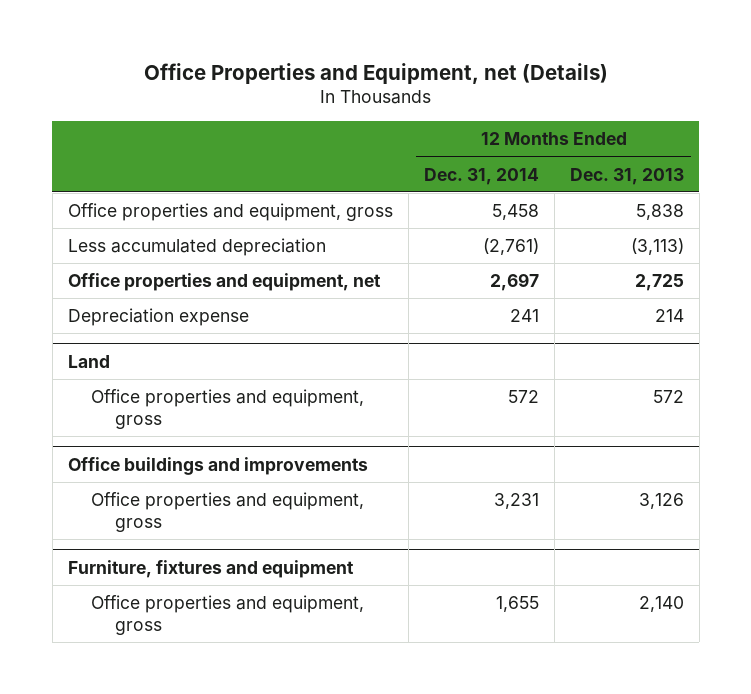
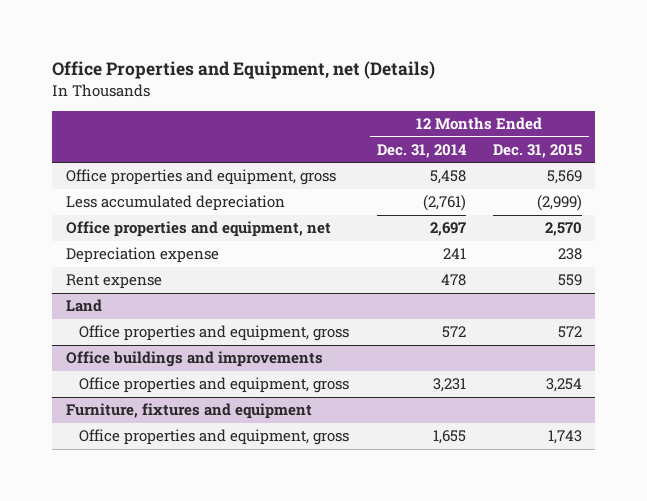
[569,167,684,185] Dec. 31, 2013 -> none
none -> [492,143,582,158] Dec. 31, 2015
none -> [65,274,162,290] Rent expense

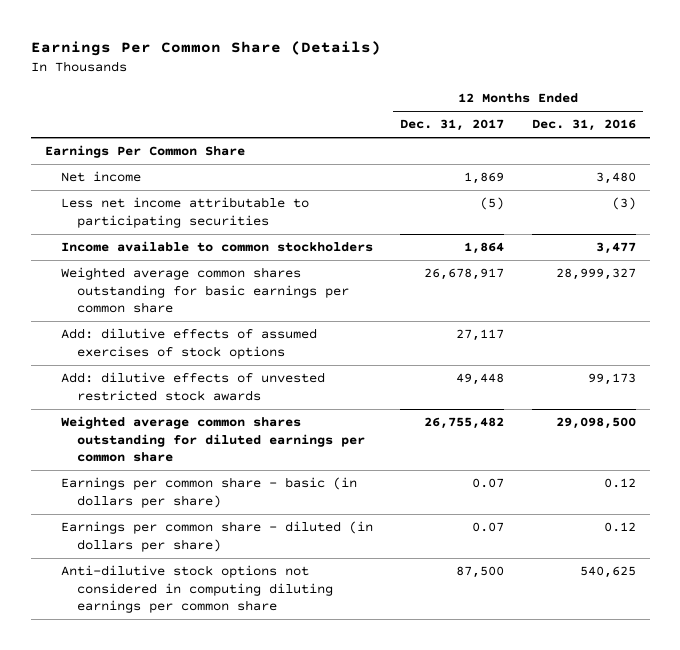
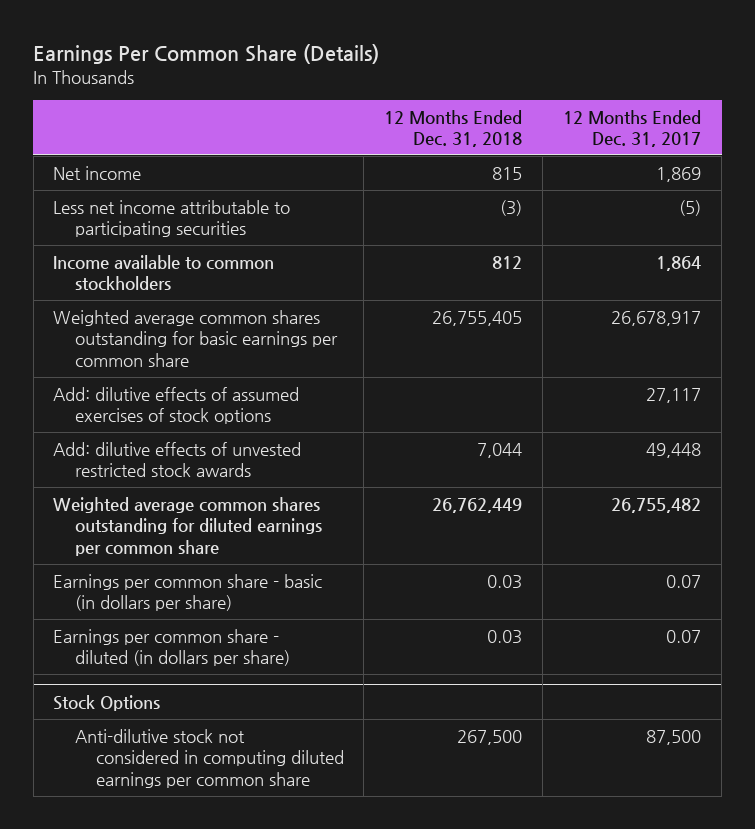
[531,119,636,132] Dec. 31, 2016 -> none
none -> [384,109,523,148] 12 Months Ended Dec. 31, 2018
[44,145,245,159] Earnings Per Common Share -> none
none -> [53,694,161,711] Stock Options
[60,565,333,614] Anti-dilutive stock options not considered in computing diluting earnings per common share -> [74,728,344,789] Anti-dilutive stock not considered in computing diluted earnings per common share

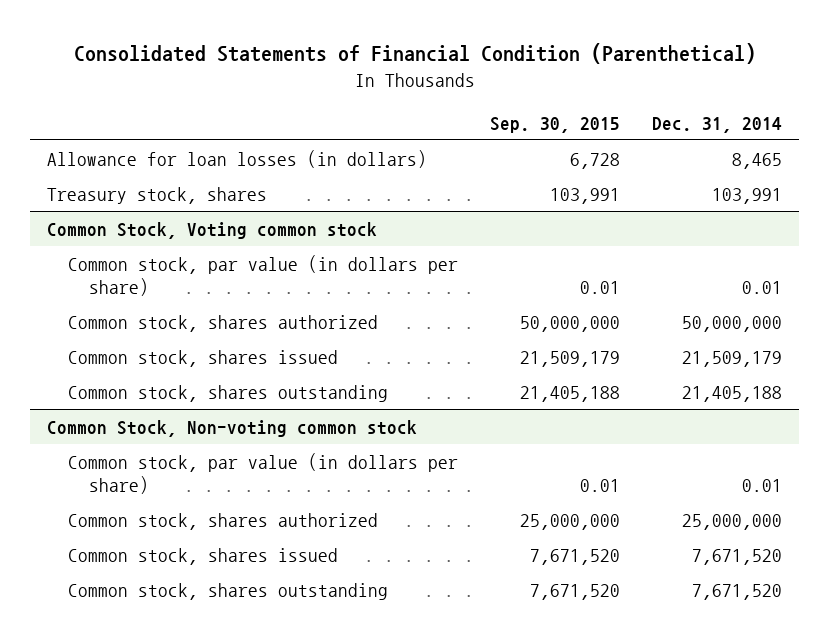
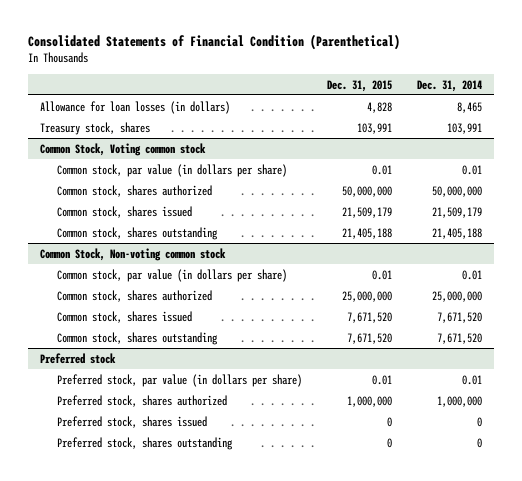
[490,116,621,133] Sep. 30, 2015 -> none
none -> [327,79,393,92] Dec. 31, 2015
none -> [39,352,116,364] Preferred stock
none -> [57,373,303,387] Preferred stock, par value (in dollars per share)
none -> [57,394,228,407] Preferred stock, shares authorized
none -> [57,415,208,428] Preferred stock, shares issued
none -> [57,436,234,450] Preferred stock, shares outstanding

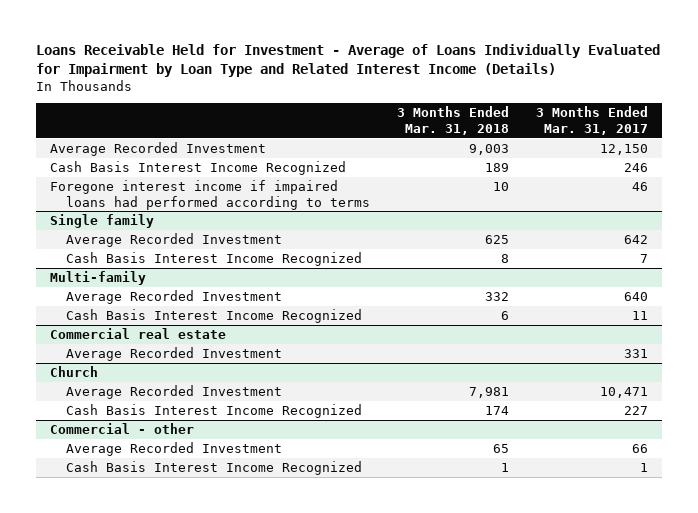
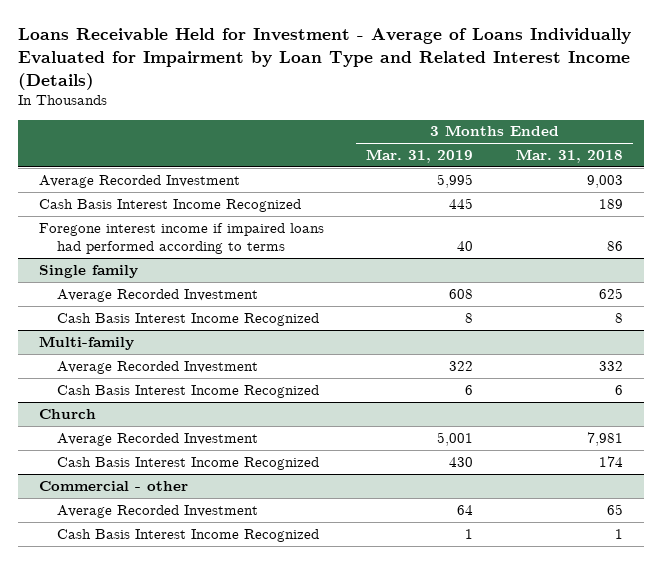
[536,106,649,136] 3 Months Ended Mar. 31, 2017 -> none
none -> [366,148,474,163] Mar. 31, 2019
[493,181,510,191] 10 -> [606,241,623,252] 86
[49,327,226,339] Commercial real estate -> none
[66,346,283,361] Average Recorded Investment -> none

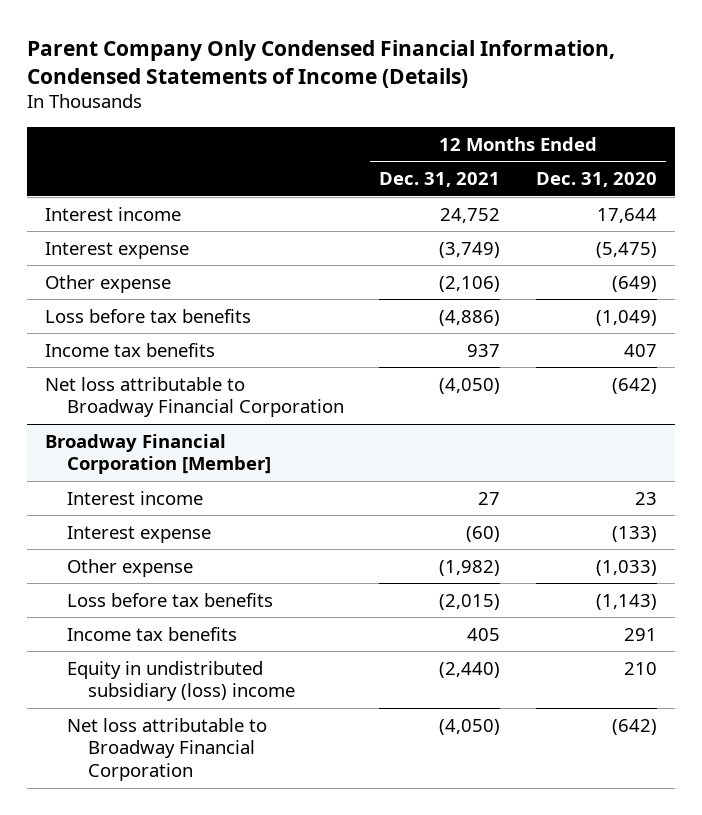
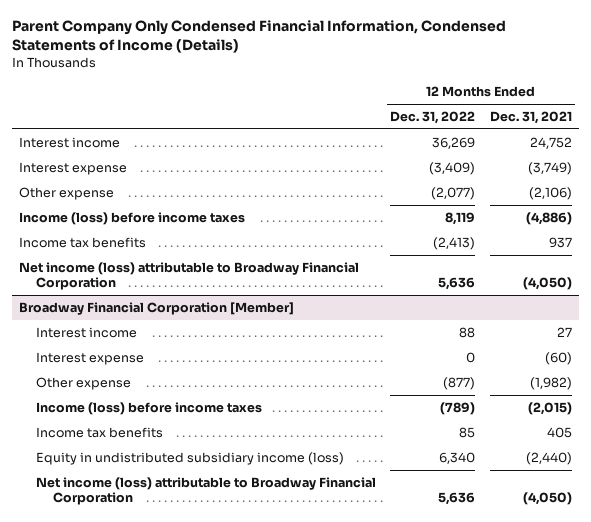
[535,171,657,187] Dec. 31, 2020 -> none
none -> [390,110,476,124] Dec. 31, 2022
[44,308,251,323] Loss before tax benefits -> [19,211,246,225] Income (loss) before income taxes
[44,376,344,418] Net loss attributable to Broadway Financial Corporation -> [19,261,360,291] Net income (loss) attributable to Broadway Financial Corporation
[66,592,273,607] Loss before tax benefits -> [35,401,262,415] Income (loss) before income taxes
[66,660,296,702] Equity in undistributed subsidiary (loss) income -> [35,451,344,465] Equity in undistributed subsidiary income (loss)
[66,717,267,781] Net loss attributable to Broadway Financial Corporation -> [35,476,376,506] Net income (loss) attributable to Broadway Financial Corporation

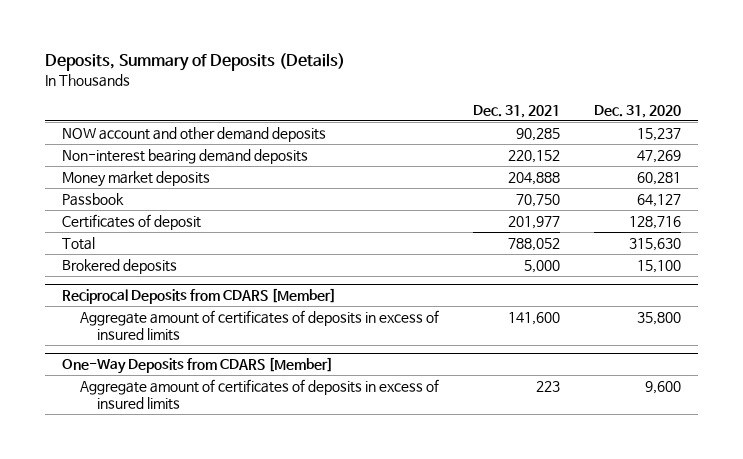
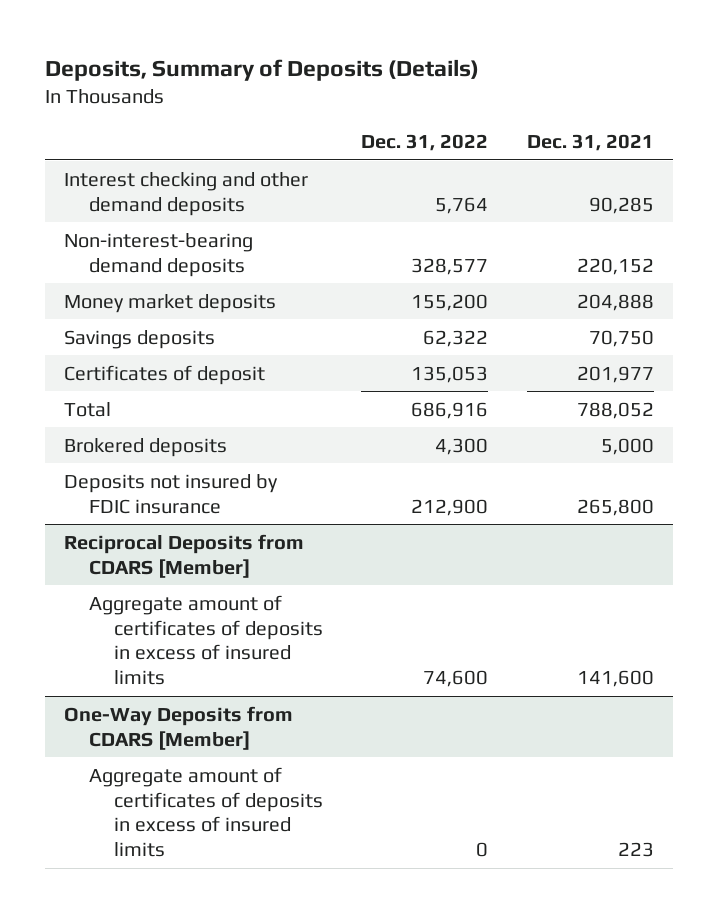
[594,104,682,118] Dec. 31, 2020 -> none
none -> [361,134,489,152] Dec. 31, 2022
[62,126,327,142] NOW account and other demand deposits -> [64,171,309,216] Interest checking and other demand deposits
[62,148,309,164] Non-interest bearing demand deposits -> [64,232,254,277] Non-interest-bearing demand deposits
[62,192,125,206] Passbook -> [64,329,216,349] Savings deposits
none -> [64,473,279,514] Deposits not insured by FDIC insurance

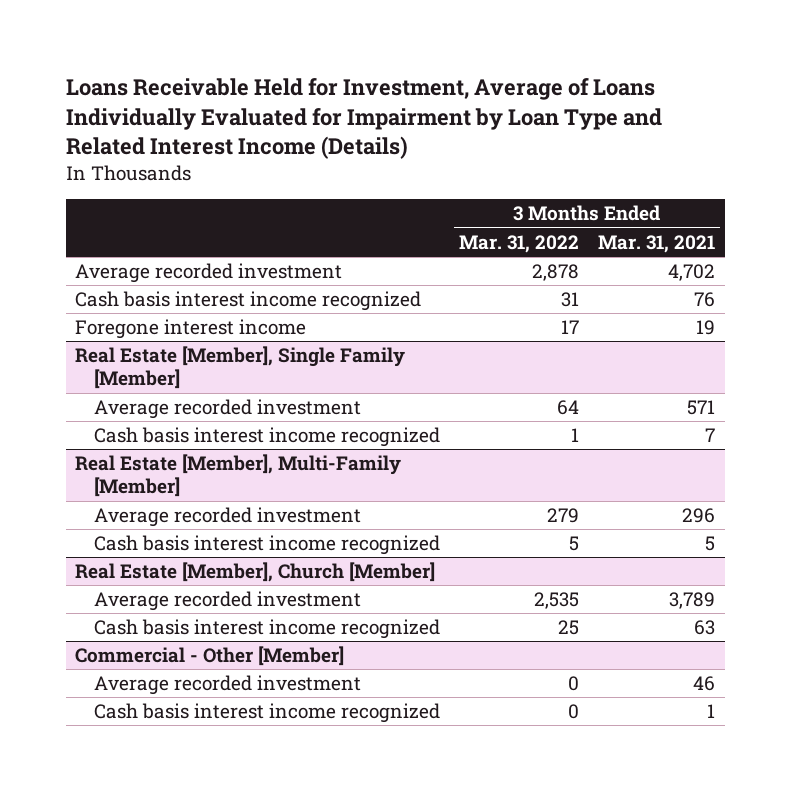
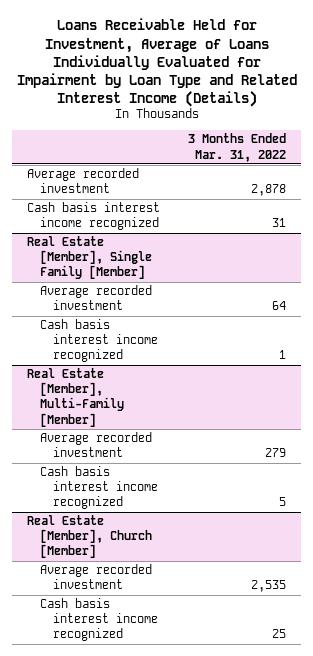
[598,234,716,253] Mar. 31, 2021 -> none
[75,319,307,340] Foregone interest income -> none
[75,646,345,667] Commercial - Other [Member] -> none
[93,675,361,696] Average recorded investment -> none
[93,703,440,724] Cash basis interest income recognized -> none

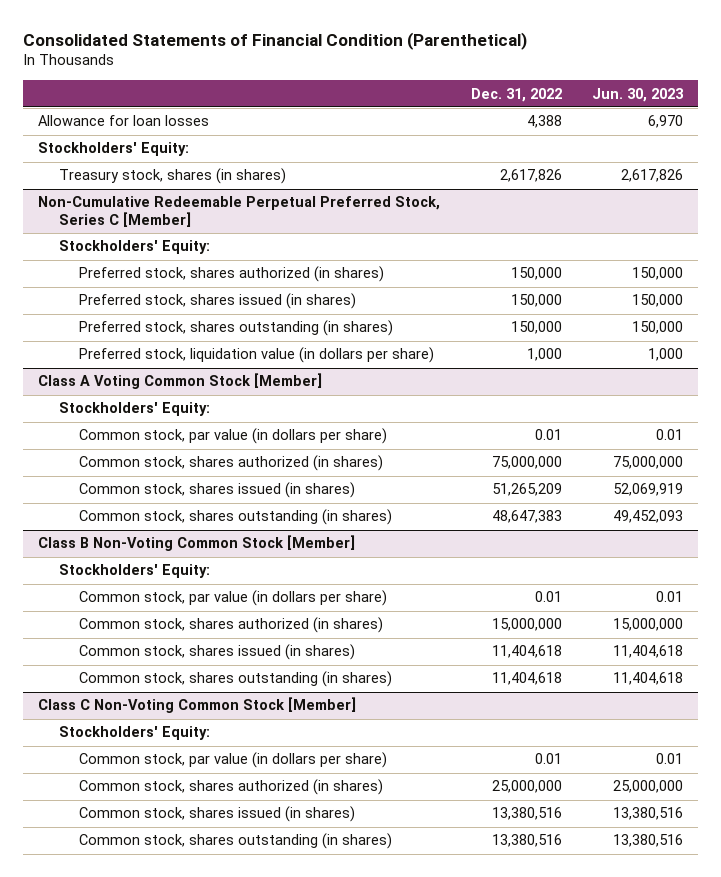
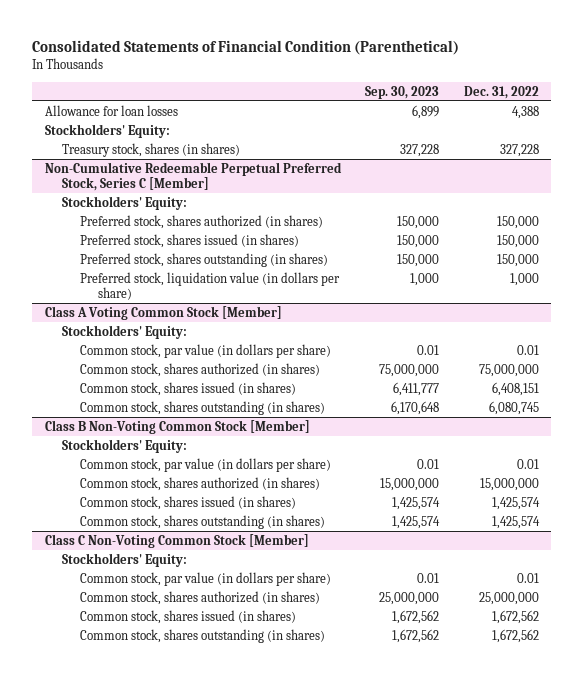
[592,87,685,102] Jun. 30, 2023 -> none
none -> [365,85,440,99] Sep. 30, 2023
[499,169,562,183] 2,617,826 -> [499,143,539,157] 327,228
[491,483,562,497] 51,265,209 -> [491,381,539,396] 6,408,151
[491,510,562,524] 48,647,383 -> [488,400,539,415] 6,080,745
[491,645,562,659] 11,404,618 -> [491,496,540,510] 1,425,574
[491,672,562,686] 11,404,618 -> [491,515,540,529] 1,425,574
[491,807,562,821] 13,380,516 -> [491,609,539,624] 1,672,562
[491,834,562,848] 13,380,516 -> [491,628,539,643] 1,672,562

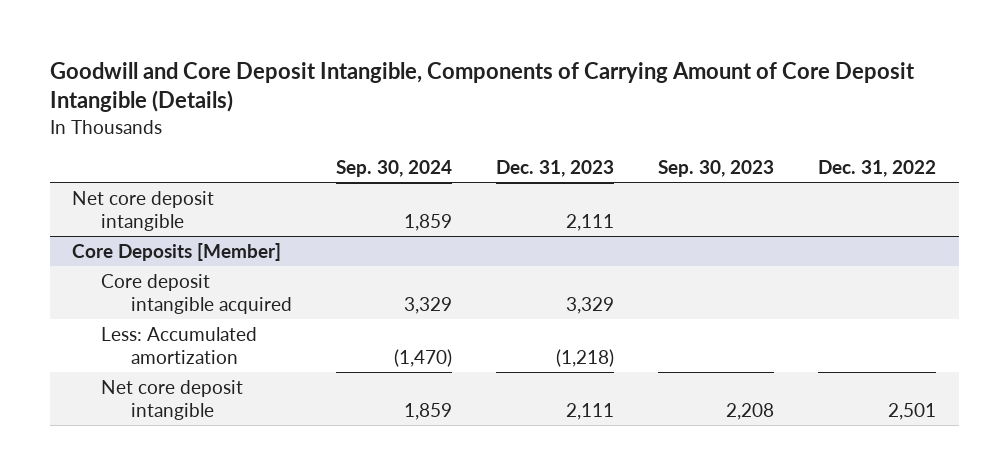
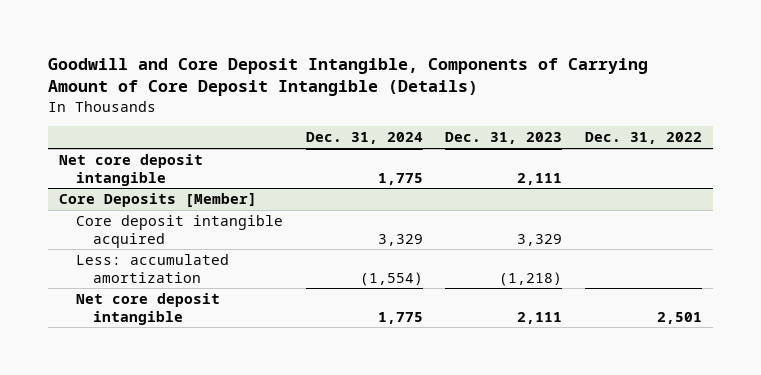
[335,160,452,178] Sep. 30, 2024 -> none
[658,160,775,178] Sep. 30, 2023 -> none
none -> [305,132,423,145] Dec. 31, 2024
[101,326,258,365] Less: Accumulated amortization -> [75,254,229,283] Less: accumulated amortization

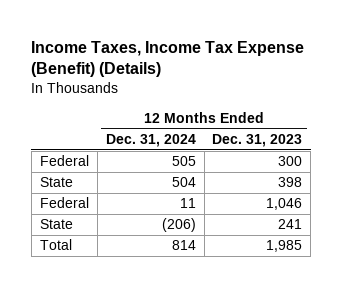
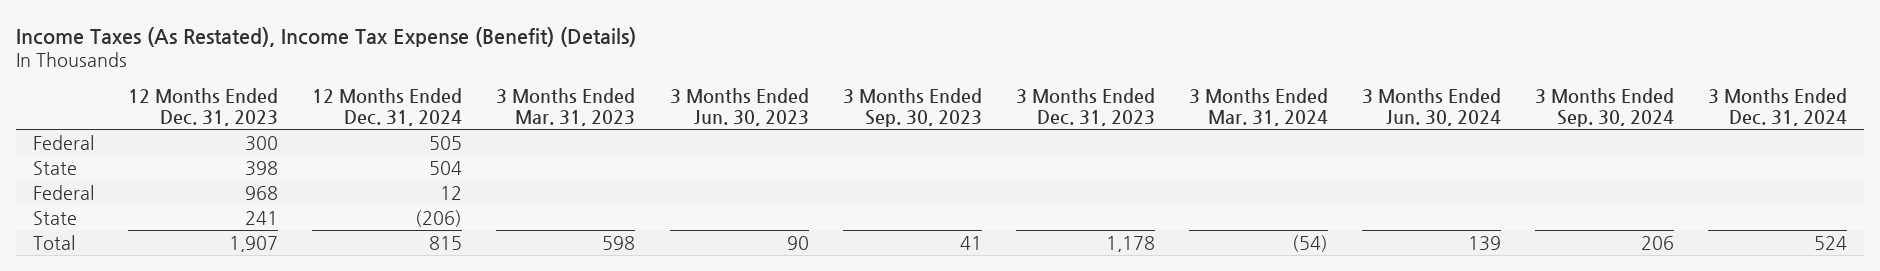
[31,40,305,78] Income Taxes, Income Tax Expense (Benefit) (Details) -> [16,27,637,48] Income Taxes (As Restated), Income Tax Expense (Benefit) (Details)
none -> [496,88,636,126] 3 Months Ended Mar. 31, 2023
none -> [669,88,809,126] 3 Months Ended Jun. 30, 2023
none -> [842,88,982,127] 3 Months Ended Sep. 30, 2023
none -> [1015,88,1155,126] 3 Months Ended Dec. 31, 2023
none -> [1188,88,1328,126] 3 Months Ended Mar. 31, 2024
none -> [1361,88,1501,126] 3 Months Ended Jun. 30, 2024
none -> [1534,88,1674,127] 3 Months Ended Sep. 30, 2024
none -> [1707,88,1847,126] 3 Months Ended Dec. 31, 2024
[179,198,196,209] 11 -> [440,185,463,200] 12
[266,198,303,211] 1,046 -> [245,185,279,200] 968
[171,240,196,251] 814 -> [429,235,463,250] 815
[266,240,303,253] 1,985 -> [229,235,279,252] 1,907

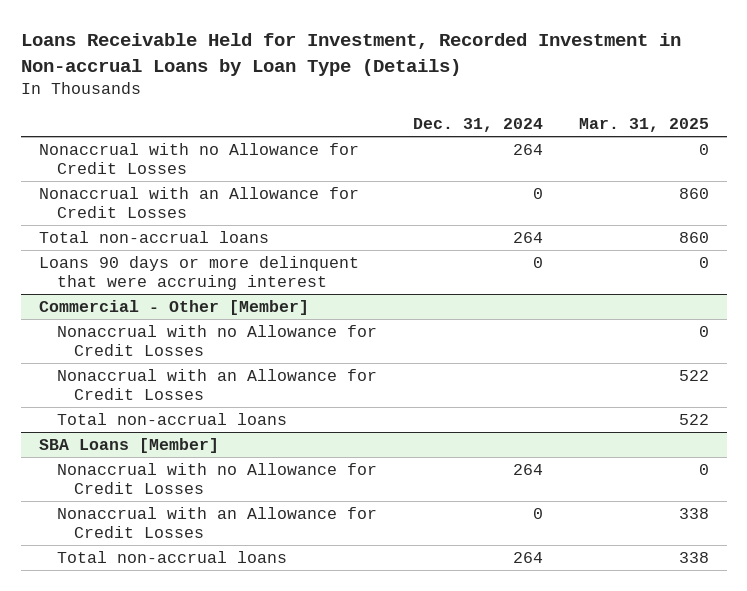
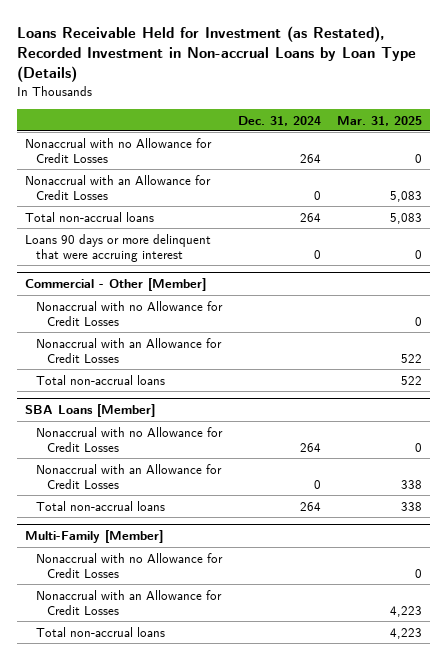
[20,33,681,76] Loans Receivable Held for Investment, Recorded Investment in Non-accrual Loans by Loan Type (Details) -> [17,25,417,83] Loans Receivable Held for Investment (as Restated), Recorded Investment in Non-accrual Loans by Loan Type (Details)
[678,188,709,200] 860 -> [389,190,422,202] 5,083
[678,232,709,244] 860 -> [389,212,422,224] 5,083
none -> [25,530,164,544] Multi-Family [Member]
none -> [36,552,224,578] Nonaccrual with no Allowance for Credit Losses
none -> [36,589,223,615] Nonaccrual with an Allowance for Credit Losses
none -> [36,626,166,637] Total non-accrual loans

